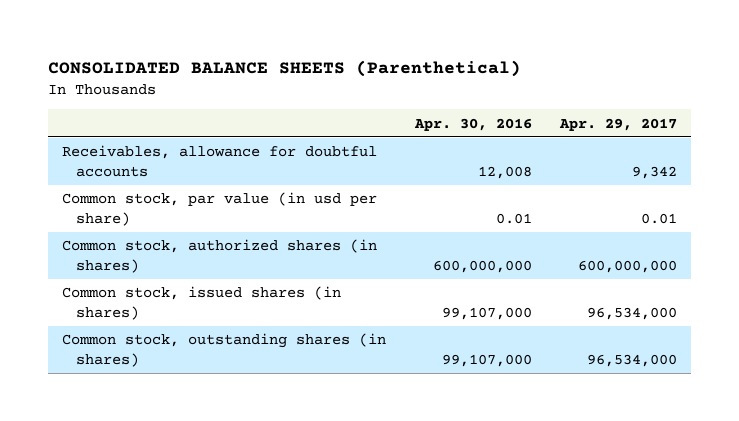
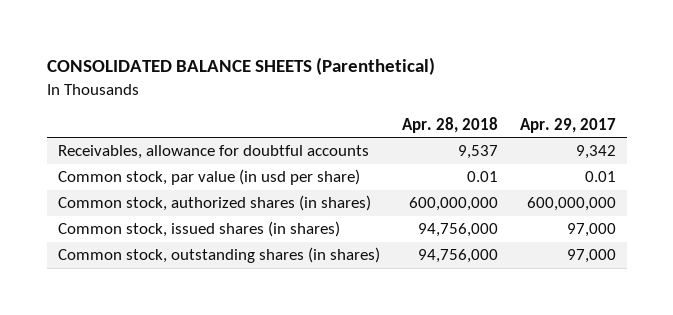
[413,117,532,131] Apr. 30, 2016 -> none
none -> [401,116,498,133] Apr. 28, 2018
[586,306,677,320] 96,534,000 -> [566,223,616,238] 97,000
[586,353,677,367] 96,534,000 -> [566,249,616,264] 97,000

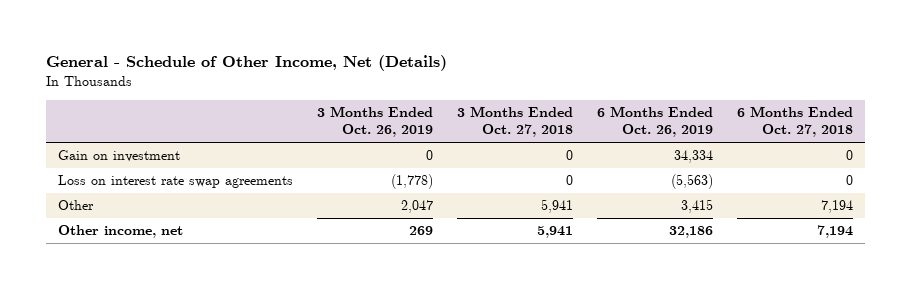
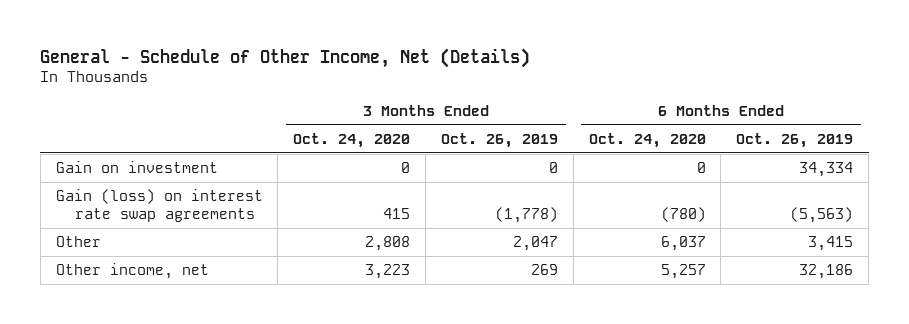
[456,105,573,138] 3 Months Ended Oct. 27, 2018 -> none
[736,105,853,138] 6 Months Ended Oct. 27, 2018 -> none
none -> [293,132,411,148] Oct. 24, 2020
none -> [588,132,706,148] Oct. 24, 2020
[57,175,293,189] Loss on interest rate swap agreements -> [55,189,263,223] Gain (loss) on interest rate swap agreements

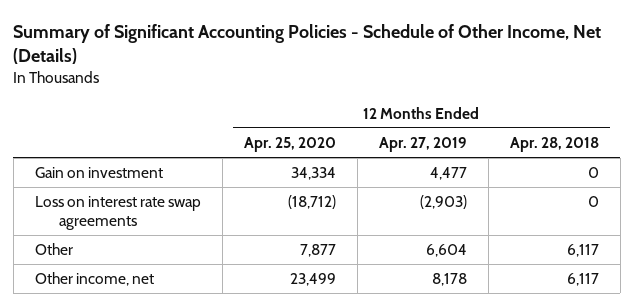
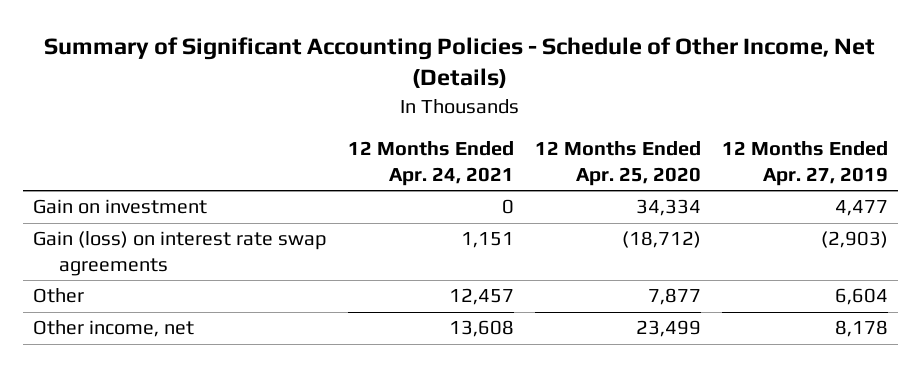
[509,137,599,153] Apr. 28, 2018 -> none
none -> [347,141,514,186] 12 Months Ended Apr. 24, 2021
[34,196,201,231] Loss on interest rate swap agreements -> [33,231,328,276] Gain (loss) on interest rate swap agreements

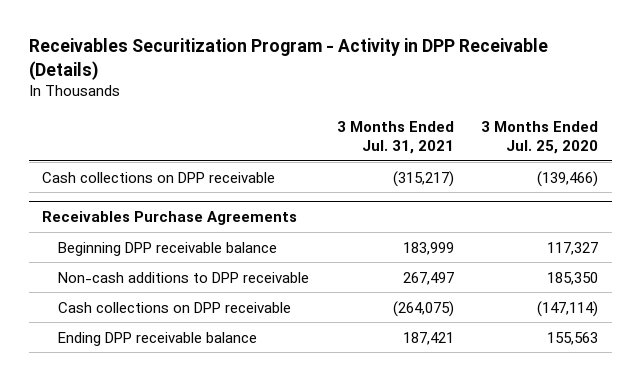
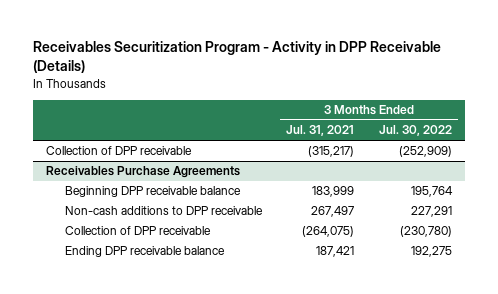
[481,121,599,154] 3 Months Ended Jul. 25, 2020 -> none
none -> [379,125,453,137] Jul. 30, 2022
[42,171,276,183] Cash collections on DPP receivable -> [45,146,192,156] Collection of DPP receivable
[58,301,292,313] Cash collections on DPP receivable -> [64,226,211,236] Collection of DPP receivable

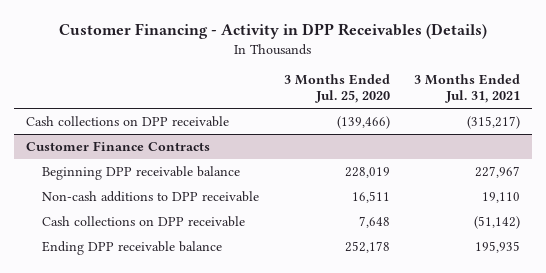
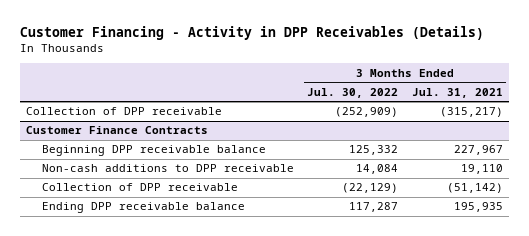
[283,74,390,104] 3 Months Ended Jul. 25, 2020 -> none
none -> [307,87,399,98] Jul. 30, 2022
[25,115,229,127] Cash collections on DPP receivable -> [26,107,223,116] Collection of DPP receivable
[42,215,246,227] Cash collections on DPP receivable -> [41,183,238,192] Collection of DPP receivable

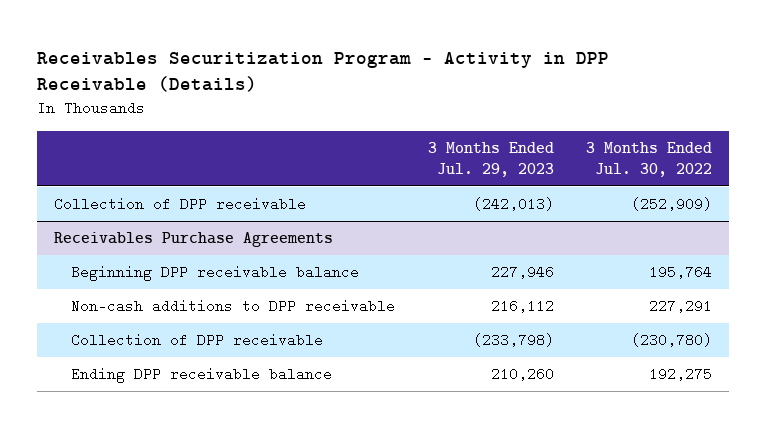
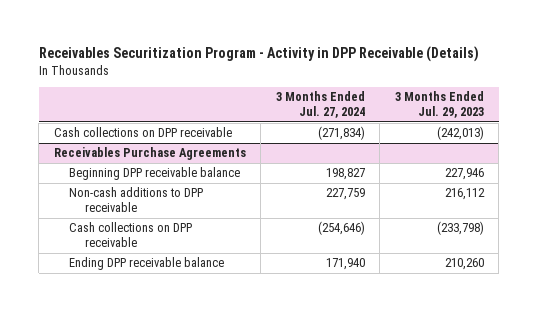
[586,141,713,177] 3 Months Ended Jul. 30, 2022 -> none
none -> [275,91,365,119] 3 Months Ended Jul. 27, 2024
[53,197,306,212] Collection of DPP receivable -> [53,127,232,138] Cash collections on DPP receivable
[70,333,323,348] Collection of DPP receivable -> [69,222,193,248] Cash collections on DPP receivable

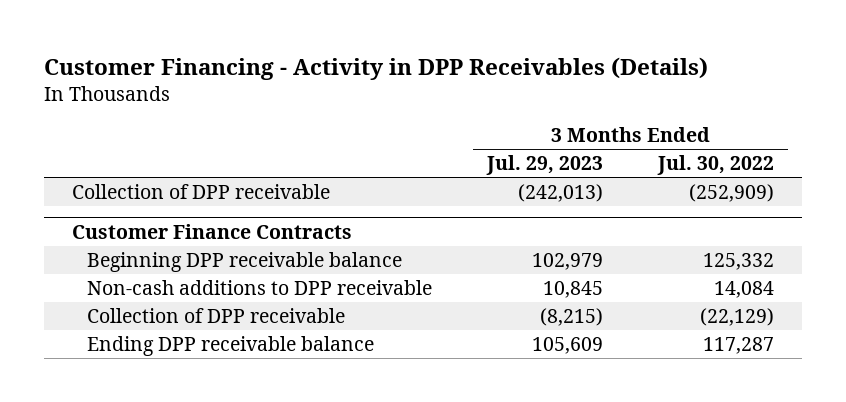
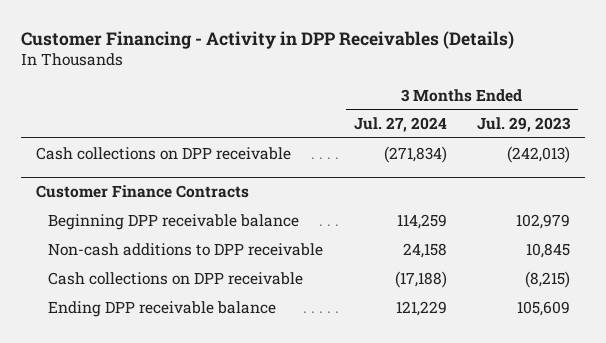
[657,155,775,176] Jul. 30, 2022 -> none
none -> [353,117,447,133] Jul. 27, 2024
[71,184,330,200] Collection of DPP receivable -> [36,146,292,160] Cash collections on DPP receivable
[86,308,345,324] Collection of DPP receivable -> [48,271,304,285] Cash collections on DPP receivable

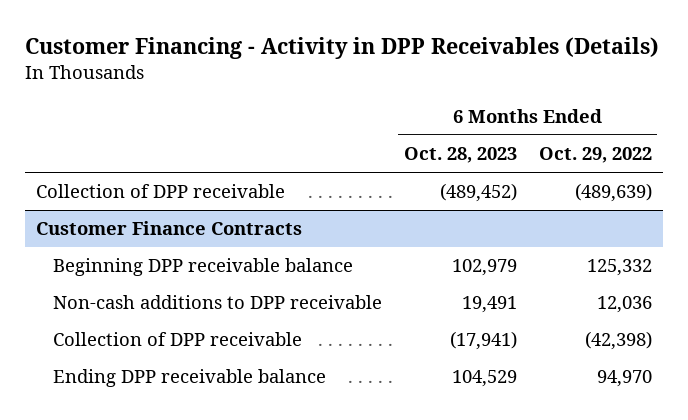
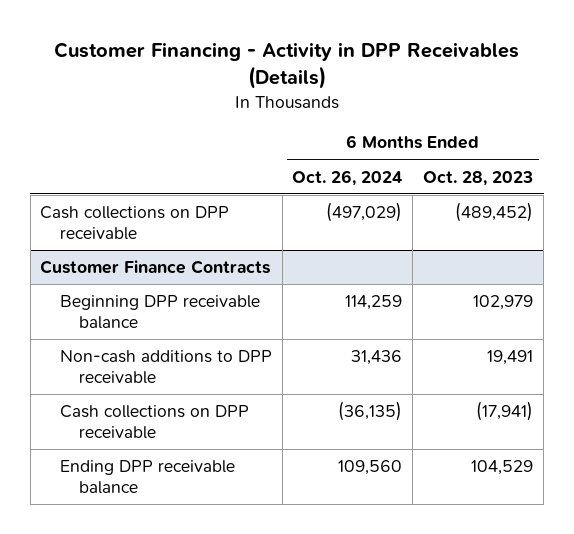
[538,147,652,164] Oct. 29, 2022 -> none
none -> [292,169,403,186] Oct. 26, 2024
[36,184,286,199] Collection of DPP receivable -> [40,206,230,240] Cash collections on DPP receivable
[52,332,302,347] Collection of DPP receivable -> [59,405,249,439] Cash collections on DPP receivable

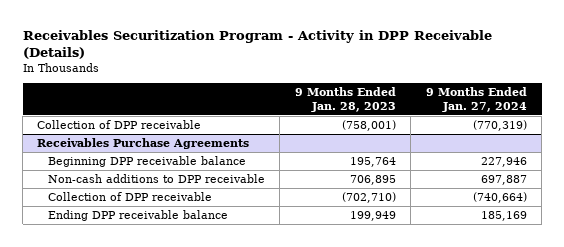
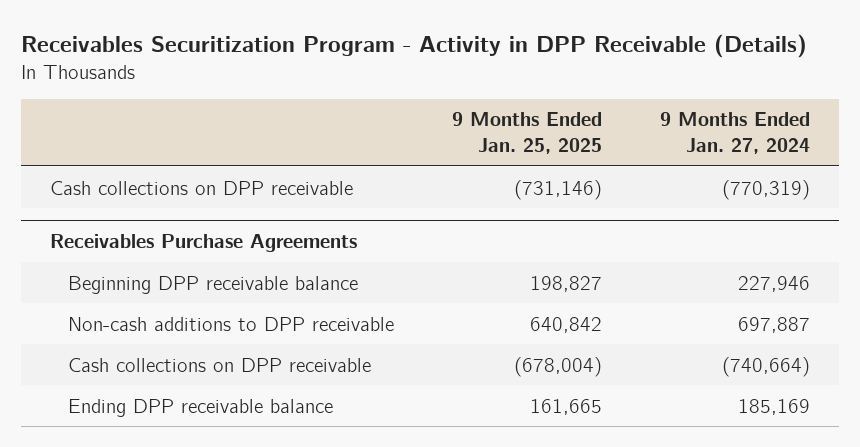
[294,87,396,112] 9 Months Ended Jan. 28, 2023 -> none
none -> [451,112,602,154] 9 Months Ended Jan. 25, 2025
[37,119,202,129] Collection of DPP receivable -> [49,180,353,195] Cash collections on DPP receivable
[47,191,212,201] Collection of DPP receivable -> [67,357,371,372] Cash collections on DPP receivable

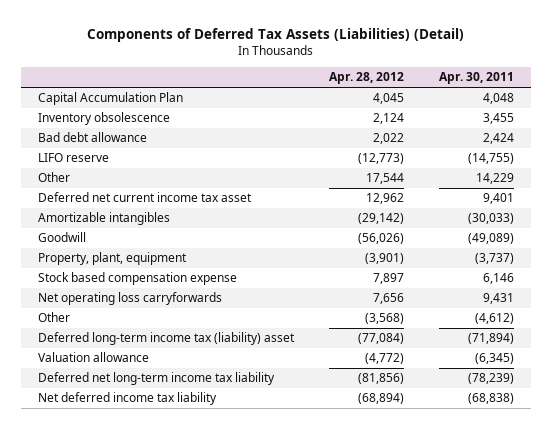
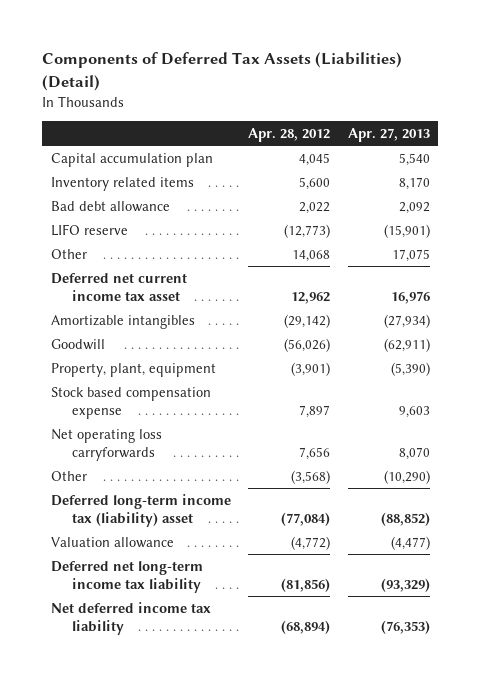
[438,72,514,85] Apr. 30, 2011 -> none
none -> [347,127,430,142] Apr. 27, 2013
[38,92,184,106] Capital Accumulation Plan -> [50,152,213,167] Capital accumulation plan
[38,112,171,126] Inventory obsolescence -> [50,176,194,191] Inventory related items
[372,113,404,125] 2,124 -> [299,176,331,190] 5,600
[365,173,404,185] 17,544 -> [292,249,331,262] 14,068

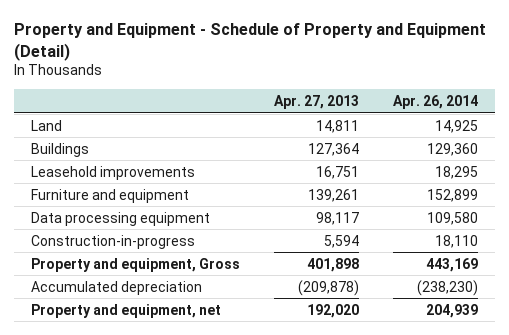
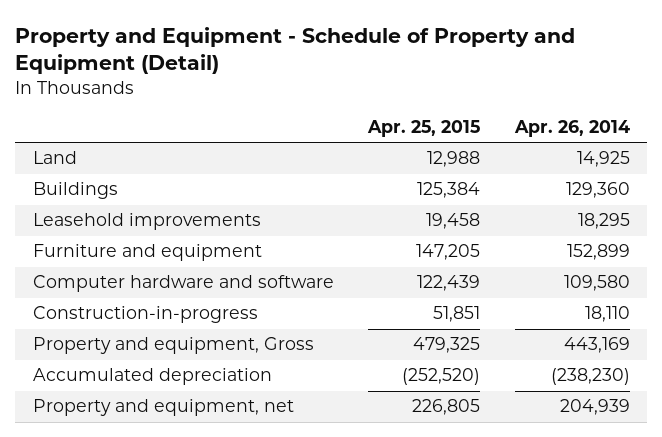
[273,94,359,109] Apr. 27, 2013 -> none
none -> [367,120,481,138] Apr. 25, 2015
[30,211,210,226] Data processing equipment -> [32,275,334,293] Computer hardware and software

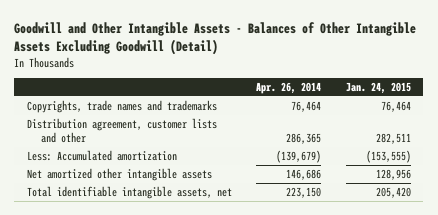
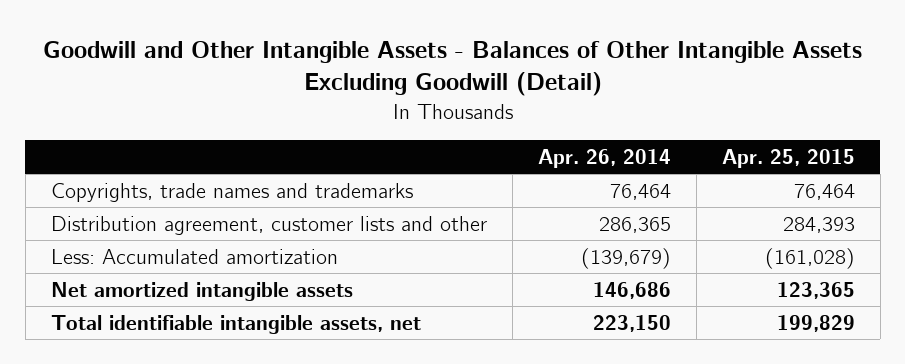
[345,82,411,95] Jan. 24, 2015 -> none
none -> [721,148,855,168] Apr. 25, 2015
[26,167,212,181] Net amortized other intangible assets -> [50,281,353,301] Net amortized intangible assets

